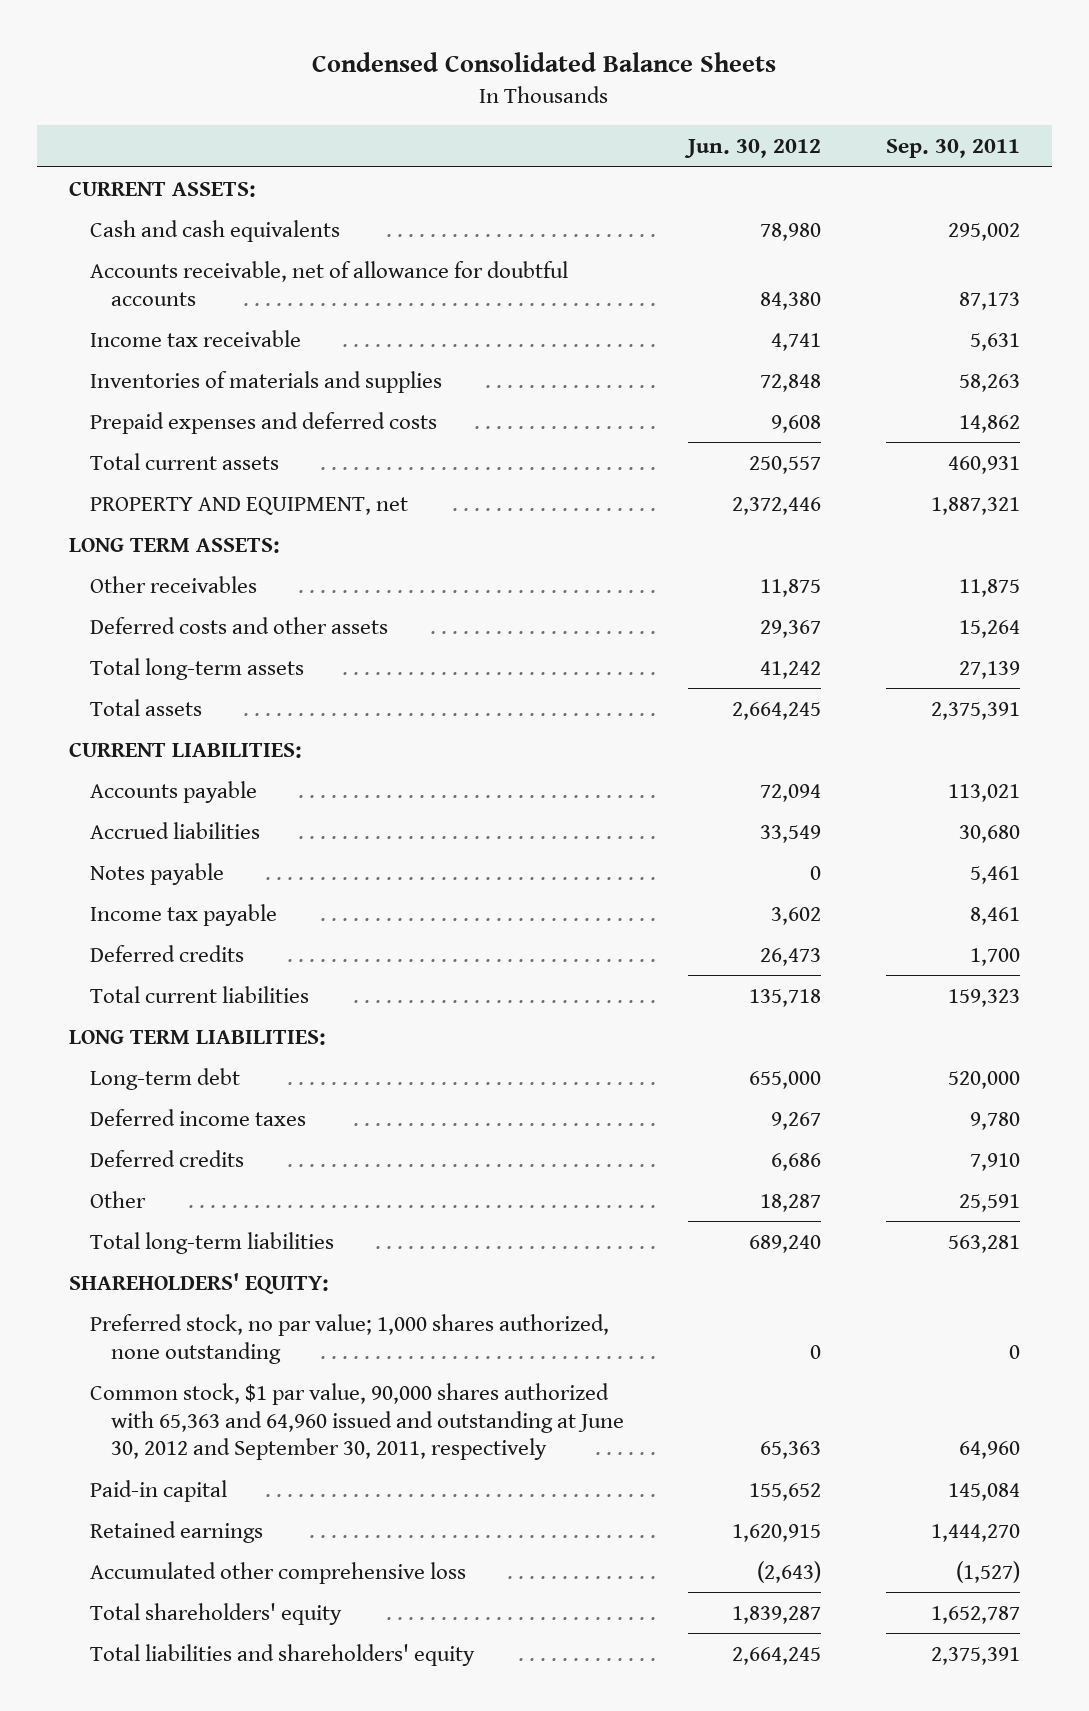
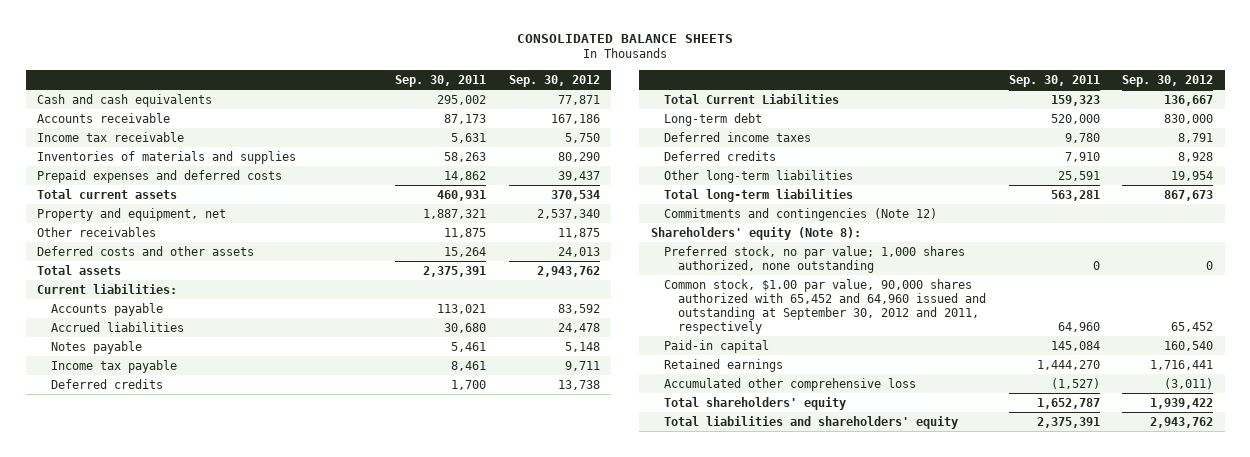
[312,52,777,73] Condensed Consolidated Balance Sheets -> [517,34,734,44] CONSOLIDATED BALANCE SHEETS
[684,139,822,159] Jun. 30, 2012 -> none
none -> [508,74,600,87] Sep. 30, 2012
[69,180,257,197] CURRENT ASSETS: -> none
[90,260,569,306] Accounts receivable, net of allowance for doubtful accounts -> [36,112,170,123] Accounts receivable
[69,537,281,553] LONG TERM ASSETS: -> none
[90,496,409,515] PROPERTY AND EQUIPMENT, net -> [36,207,226,221] Property and equipment, net
[90,657,305,680] Total long-term assets -> none
[69,741,303,758] CURRENT LIABILITIES: -> [36,283,177,294] Current liabilities:
[69,1029,327,1045] LONG TERM LIABILITIES: -> none
[90,985,310,1003] Total current liabilities -> [664,93,840,104] Total Current Liabilities
[90,1190,147,1208] Other -> [664,169,854,183] Other long-term liabilities
none -> [664,207,938,221] Commitments and contingencies (Note 12)
[69,1272,330,1294] SHAREHOLDERS' EQUITY: -> [650,226,861,240] Shareholders' equity (Note 8):
[90,1382,625,1461] Common stock, $1 par value, 90,000 shares authorized with 65,363 and 64,960 issued and outstanding at June 30, 2012 and September 30, 2011, respectively -> [664,278,987,334] Common stock, $1.00 par value, 90,000 shares authorized with 65,452 and 64,960 issued and outstanding at September 30, 2012 and 2011, respectively

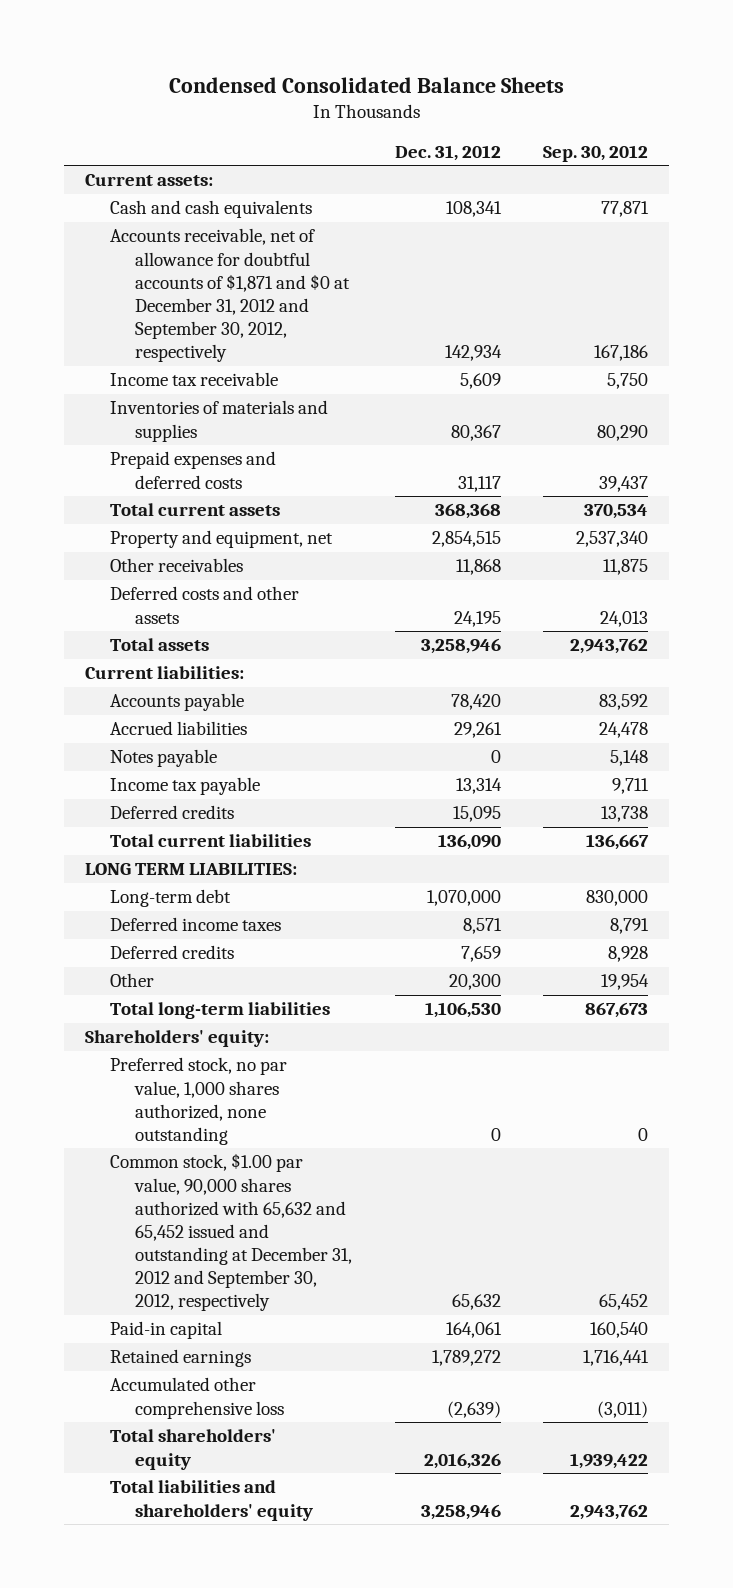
[517,34,734,44] CONSOLIDATED BALANCE SHEETS -> [168,77,564,94] Condensed Consolidated Balance Sheets
[395,74,487,87] Sep. 30, 2011 -> none
none -> [394,144,501,161] Dec. 31, 2012
none -> [85,174,214,187] Current assets:
[36,112,170,123] Accounts receivable -> [110,228,351,362] Accounts receivable, net of allowance for doubtful accounts of $1,871 and $0 at December 31, 2012 and September 30, 2012, respectively
[664,93,840,104] Total Current Liabilities -> [110,834,312,848] Total current liabilities
none -> [85,863,298,876] LONG TERM LIABILITIES:
[664,169,854,183] Other long-term liabilities -> [110,973,155,988] Other
[664,207,938,221] Commitments and contingencies (Note 12) -> none
[650,226,861,240] Shareholders' equity (Note 8): -> [85,1030,270,1048] Shareholders' equity:
[664,245,966,273] Preferred stock, no par value; 1,000 shares authorized, none outstanding -> [110,1057,288,1145] Preferred stock, no par value, 1,000 shares authorized, none outstanding
[664,278,987,334] Common stock, $1.00 par value, 90,000 shares authorized with 65,452 and 64,960 issued and outstanding at September 30, 2012 and 2011, respectively -> [110,1153,353,1312] Common stock, $1.00 par value, 90,000 shares authorized with 65,632 and 65,452 issued and outstanding at December 31, 2012 and September 30, 2012, respectively

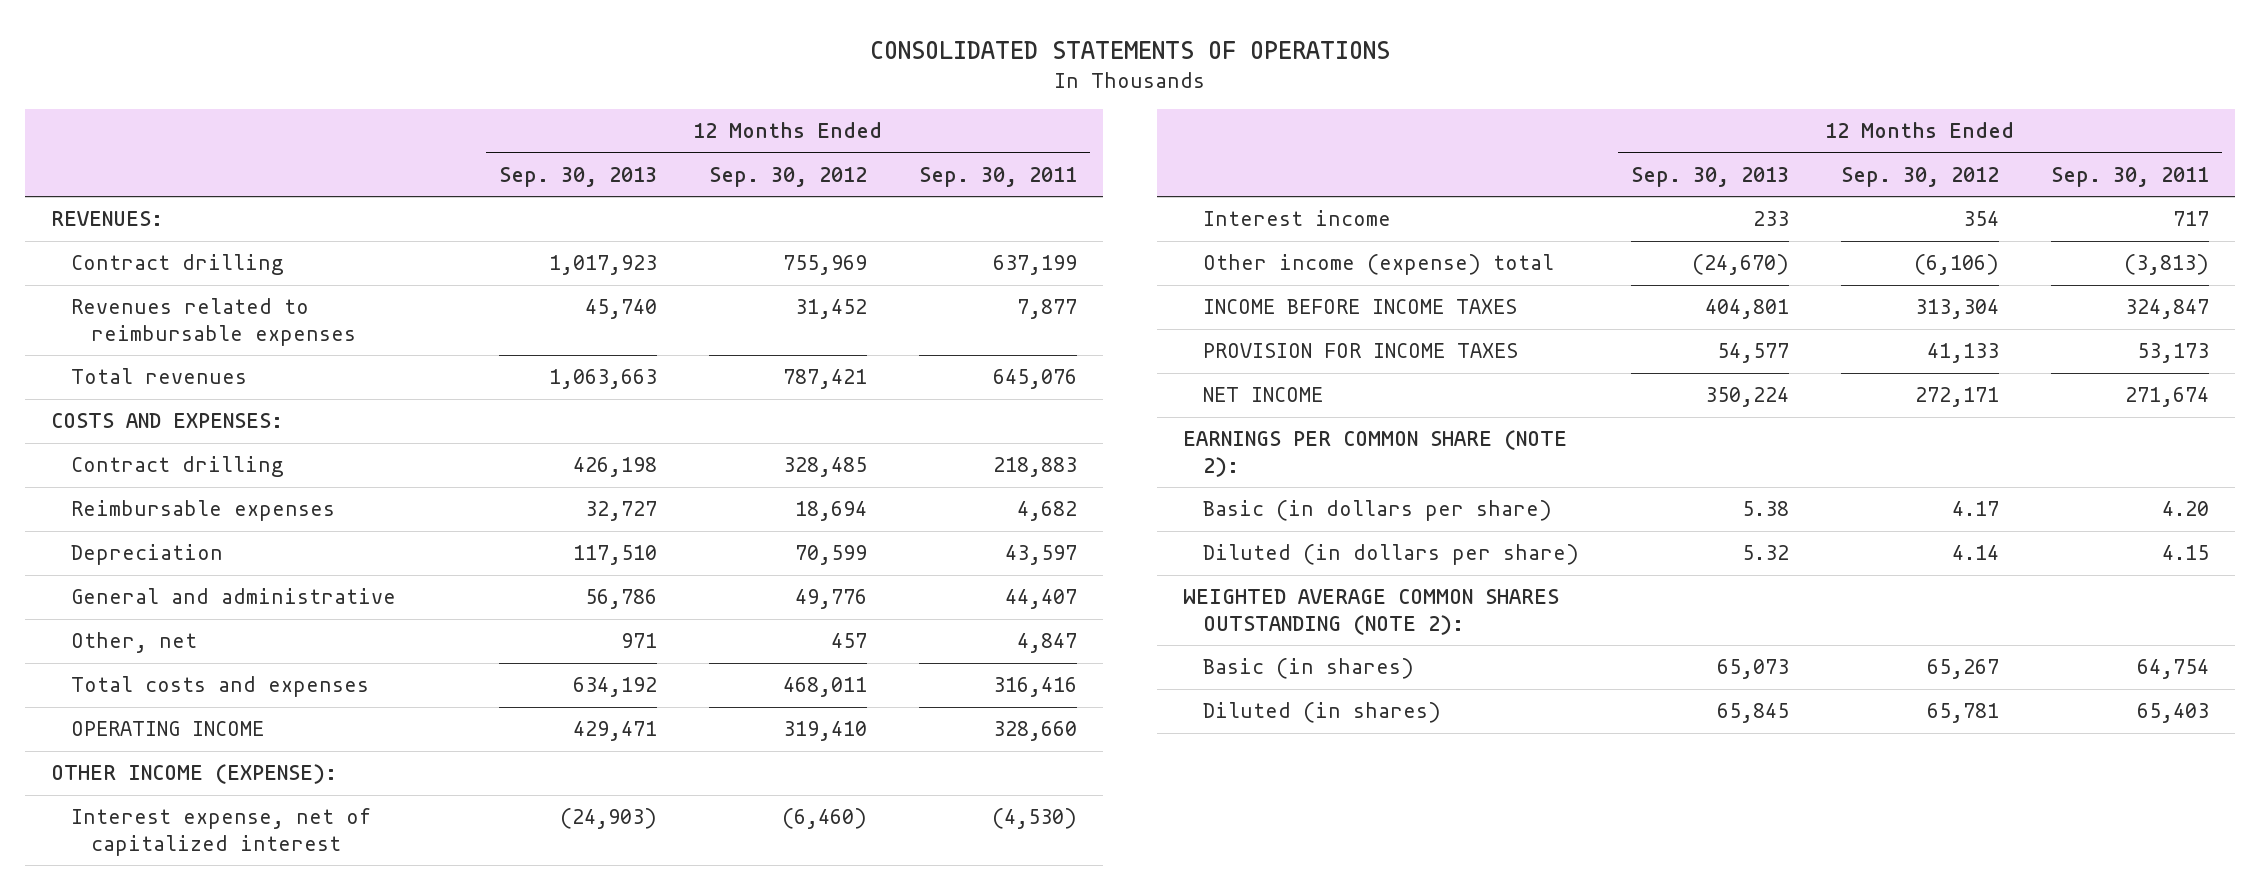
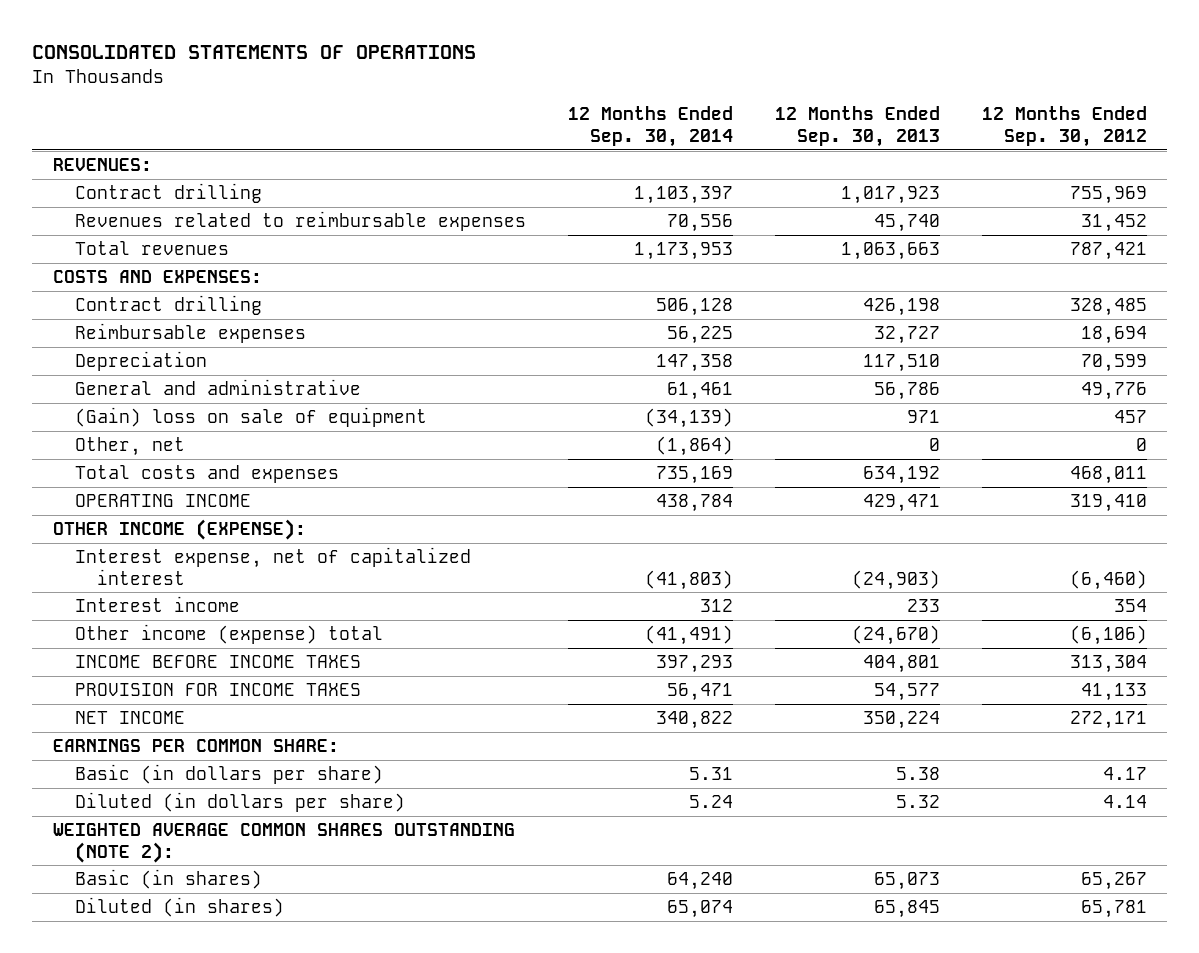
[919,166,1078,187] Sep. 30, 2011 -> none
none -> [567,105,733,147] 12 Months Ended Sep. 30, 2014
none -> [74,406,427,427] (Gain) loss on sale of equipment
[621,633,658,649] 971 -> [928,437,940,451] 0
[831,633,868,649] 457 -> [1135,437,1147,451] 0
[1183,430,1568,477] EARNINGS PER COMMON SHARE (NOTE 2): -> [52,738,339,752] EARNINGS PER COMMON SHARE:

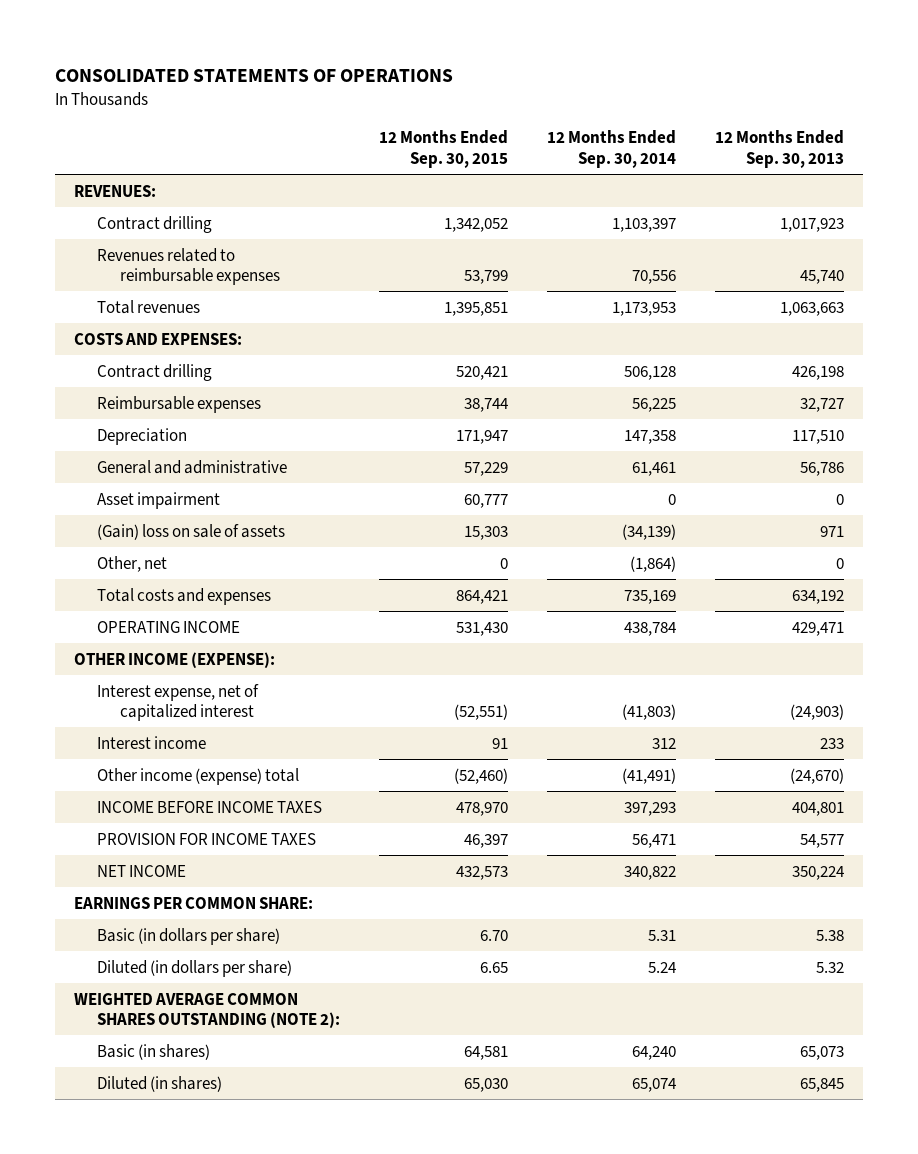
[981,105,1147,147] 12 Months Ended Sep. 30, 2012 -> none
none -> [379,130,509,168] 12 Months Ended Sep. 30, 2015
none -> [97,491,221,509] Asset impairment
[74,406,427,427] (Gain) loss on sale of equipment -> [97,523,286,540] (Gain) loss on sale of assets

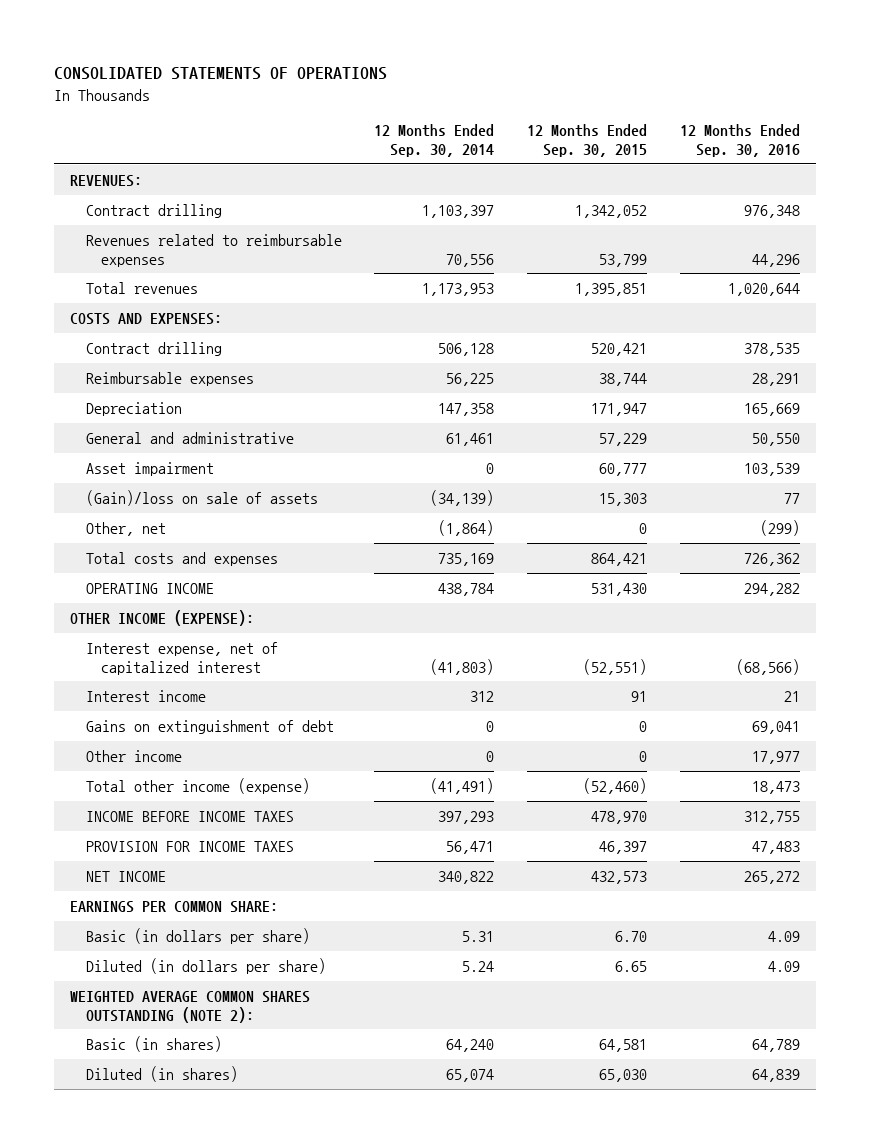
[714,130,844,168] 12 Months Ended Sep. 30, 2013 -> none
none -> [679,124,800,157] 12 Months Ended Sep. 30, 2016
[97,523,286,540] (Gain) loss on sale of assets -> [85,489,318,506] (Gain)/loss on sale of assets
none -> [85,719,334,734] Gains on extinguishment of debt
none -> [85,749,182,762] Other income
[97,767,300,785] Other income (expense) total -> [85,777,310,794] Total other income (expense)

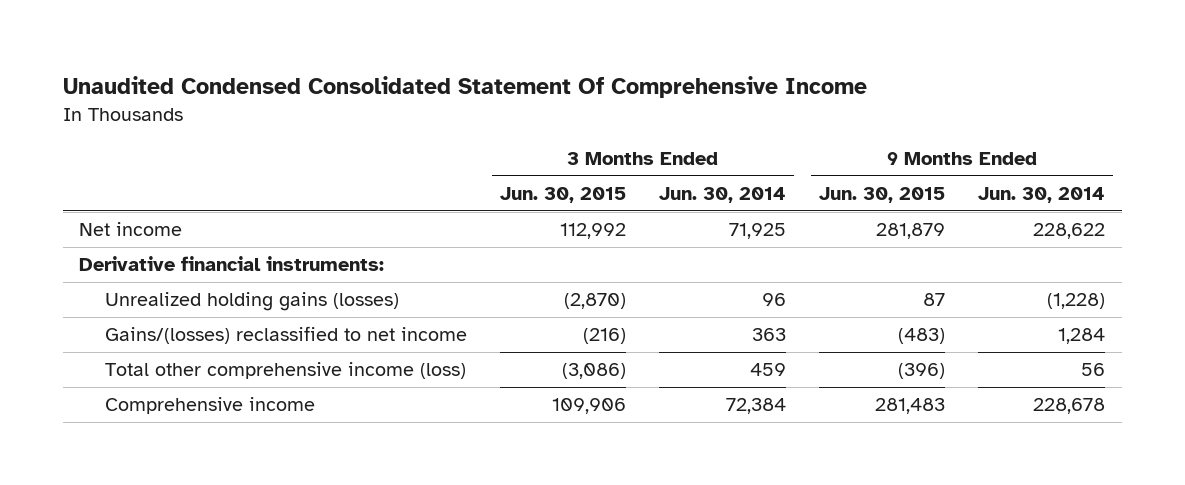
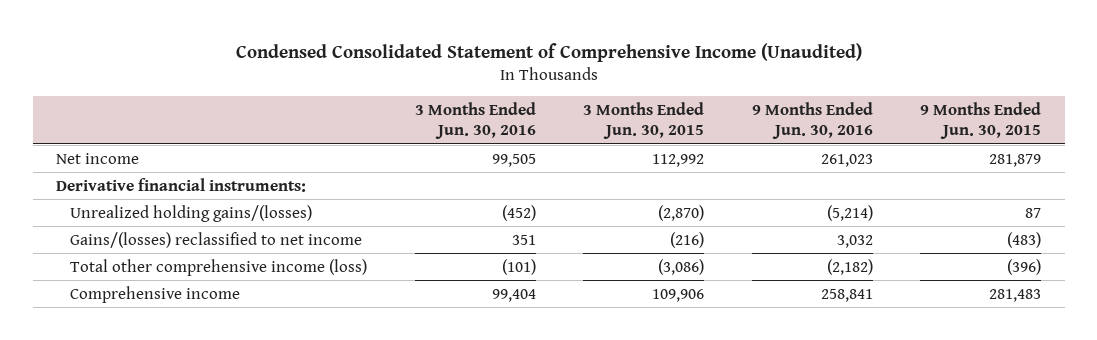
[62,75,867,98] Unaudited Condensed Consolidated Statement Of Comprehensive Income -> [235,42,862,62] Condensed Consolidated Statement of Comprehensive Income (Unaudited)
[659,187,787,204] Jun. 30, 2014 -> none
[978,187,1106,204] Jun. 30, 2014 -> none
none -> [414,102,536,140] 3 Months Ended Jun. 30, 2016
none -> [751,102,873,140] 9 Months Ended Jun. 30, 2016
[105,292,400,312] Unrealized holding gains (losses) -> [70,204,313,222] Unrealized holding gains/(losses)

